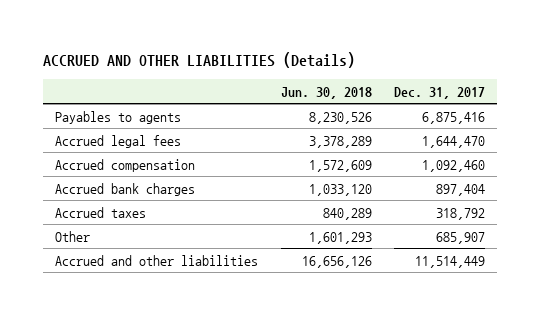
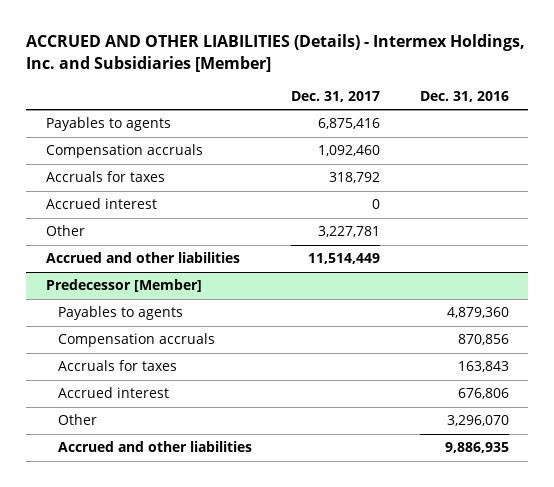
[43,52,356,69] ACCRUED AND OTHER LIABILITIES (Details) -> [26,34,526,72] ACCRUED AND OTHER LIABILITIES (Details) - Intermex Holdings, Inc. and Subsidiaries [Member]
[280,86,372,99] Jun. 30, 2018 -> none
none -> [419,90,509,102] Dec. 31, 2016
[54,134,181,148] Accrued legal fees -> none
[54,182,195,196] Accrued bank charges -> none
[54,158,195,172] Accrued compensation -> [45,144,203,159] Compensation accruals
[54,206,146,218] Accrued taxes -> [45,171,165,183] Accruals for taxes
none -> [45,198,157,210] Accrued interest
[436,231,486,244] 685,907 -> [318,226,381,238] 3,227,781
none -> [45,279,202,293] Predecessor [Member]
none -> [57,306,183,321] Payables to agents
none -> [57,333,215,348] Compensation accruals
none -> [57,360,177,372] Accruals for taxes
none -> [57,387,169,399] Accrued interest
none -> [57,414,97,426] Other
none -> [57,441,252,453] Accrued and other liabilities

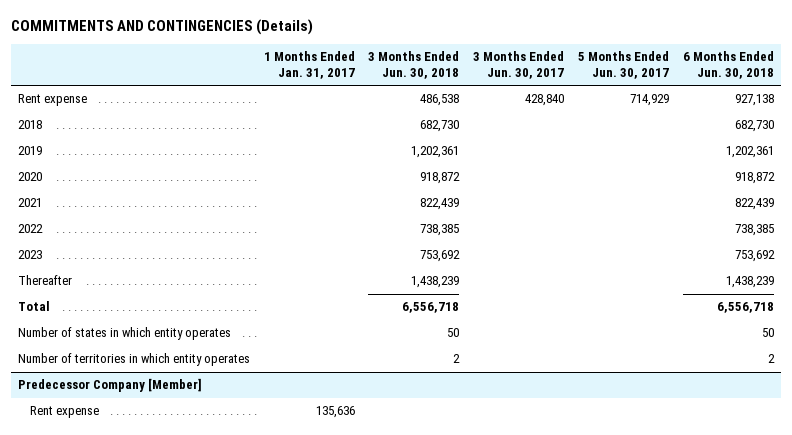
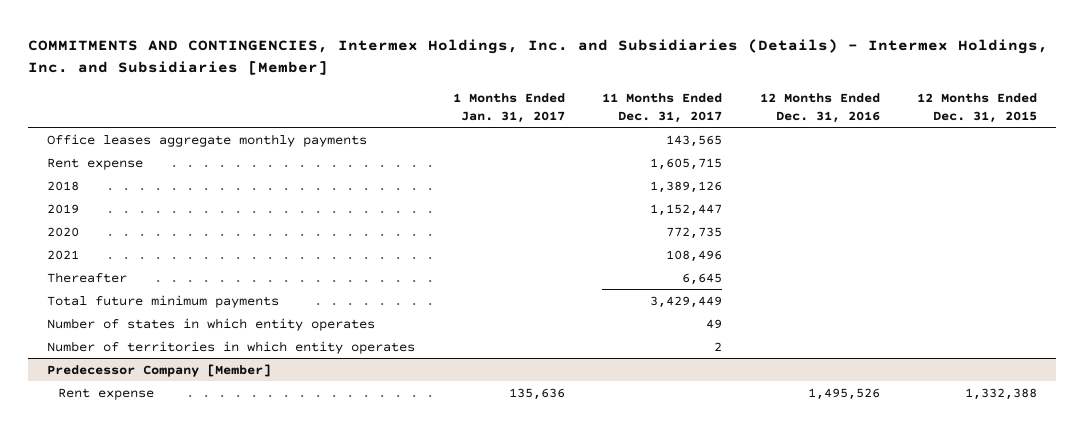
[10,18,313,35] COMMITMENTS AND CONTINGENCIES (Details) -> [28,39,1049,75] COMMITMENTS AND CONTINGENCIES, Intermex Holdings, Inc. and Subsidiaries (Details) - Intermex Holdings, Inc. and Subsidiaries [Member]
[368,51,460,80] 3 Months Ended Jun. 30, 2018 -> none
[473,51,565,80] 3 Months Ended Jun. 30, 2017 -> none
[578,51,670,80] 5 Months Ended Jun. 30, 2017 -> none
[683,51,775,80] 6 Months Ended Jun. 30, 2018 -> none
none -> [602,92,723,123] 11 Months Ended Dec. 31, 2017
none -> [759,92,880,123] 12 Months Ended Dec. 31, 2016
none -> [917,92,1038,123] 12 Months Ended Dec. 31, 2015
none -> [47,133,368,147] Office leases aggregate monthly payments
[17,224,43,234] 2022 -> none
[17,250,42,260] 2023 -> none
[17,301,50,312] Total -> [47,294,280,308] Total future minimum payments

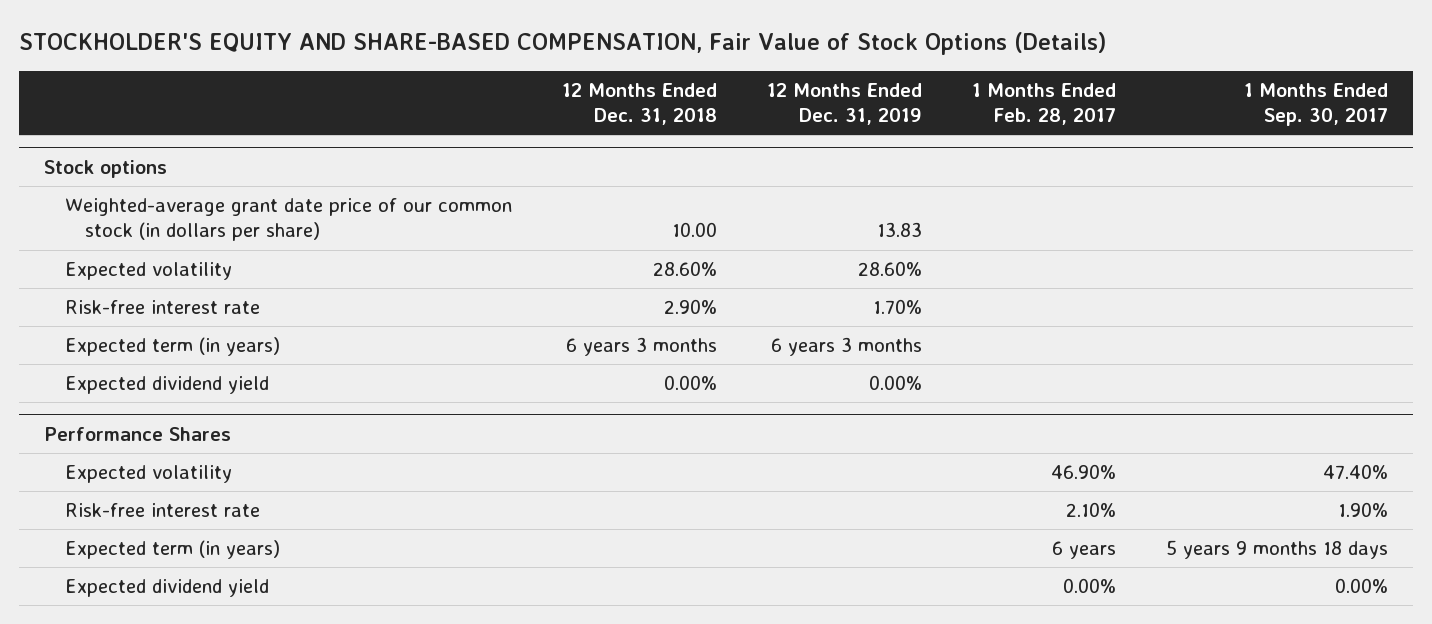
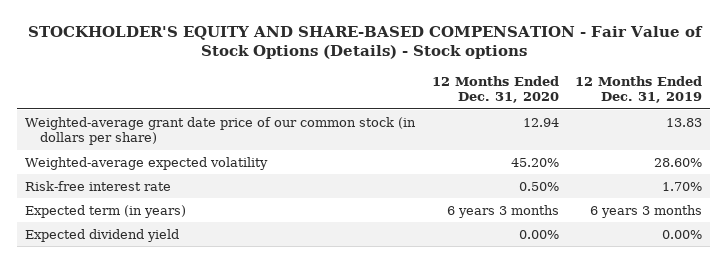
[18,32,1106,56] STOCKHOLDER'S EQUITY AND SHARE-BASED COMPENSATION, Fair Value of Stock Options (Details) -> [27,25,703,60] STOCKHOLDER'S EQUITY AND SHARE-BASED COMPENSATION - Fair Value of Stock Options (Details) - Stock options
[561,82,717,126] 12 Months Ended Dec. 31, 2018 -> none
[972,82,1117,126] 1 Months Ended Feb. 28, 2017 -> none
[1244,82,1389,127] 1 Months Ended Sep. 30, 2017 -> none
none -> [431,75,559,104] 12 Months Ended Dec. 31, 2020
[43,159,167,178] Stock options -> none
[64,262,232,281] Expected volatility -> [25,156,269,170] Weighted-average expected volatility
[43,426,231,441] Performance Shares -> none
[64,465,232,484] Expected volatility -> none
[64,503,260,518] Risk-free interest rate -> none
[64,540,280,560] Expected term (in years) -> none
[64,579,269,598] Expected dividend yield -> none

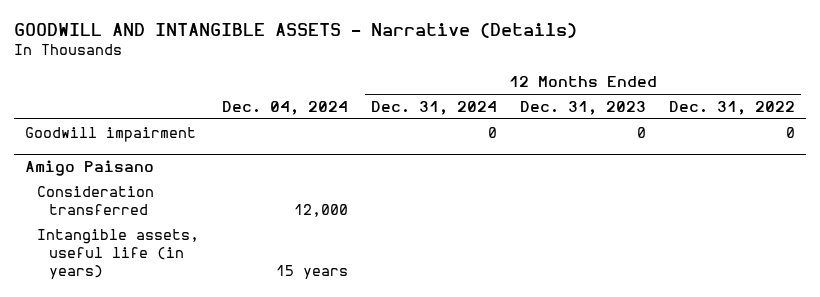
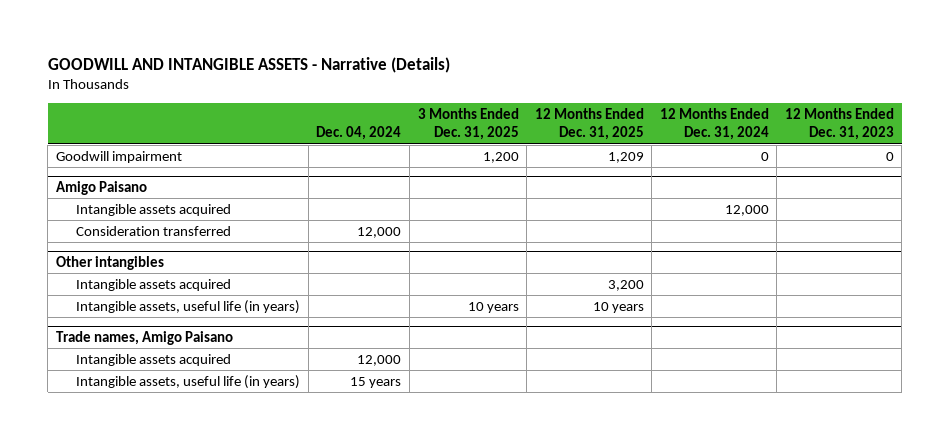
[668,101,795,116] Dec. 31, 2022 -> none
none -> [417,108,519,141] 3 Months Ended Dec. 31, 2025
none -> [534,108,644,141] 12 Months Ended Dec. 31, 2025
none -> [76,203,232,216] Intangible assets acquired
[36,228,199,280] Intangible assets, useful life (in years) -> none
none -> [55,255,164,270] Other intangibles
none -> [76,278,232,291] Intangible assets acquired
none -> [76,299,301,314] Intangible assets, useful life (in years)
none -> [55,330,233,345] Trade names, Amigo Paisano
none -> [76,353,232,366] Intangible assets acquired
none -> [76,374,301,389] Intangible assets, useful life (in years)

